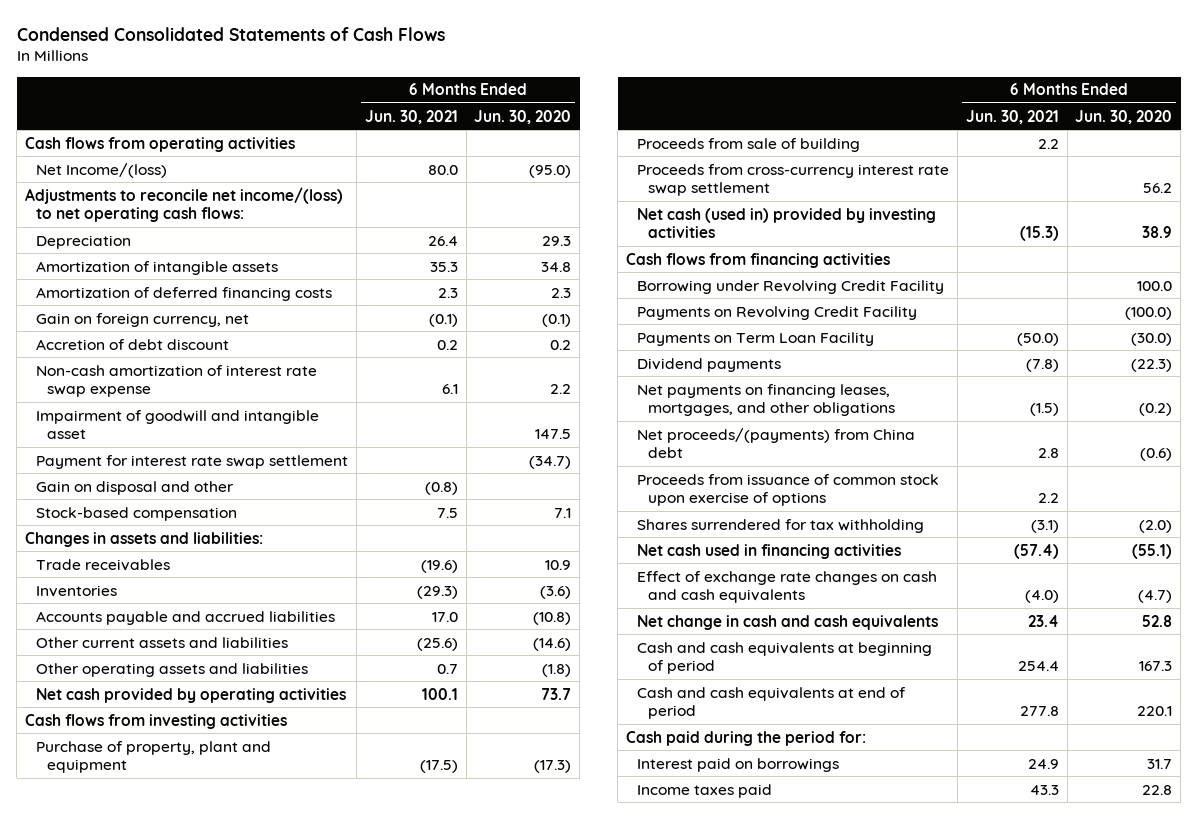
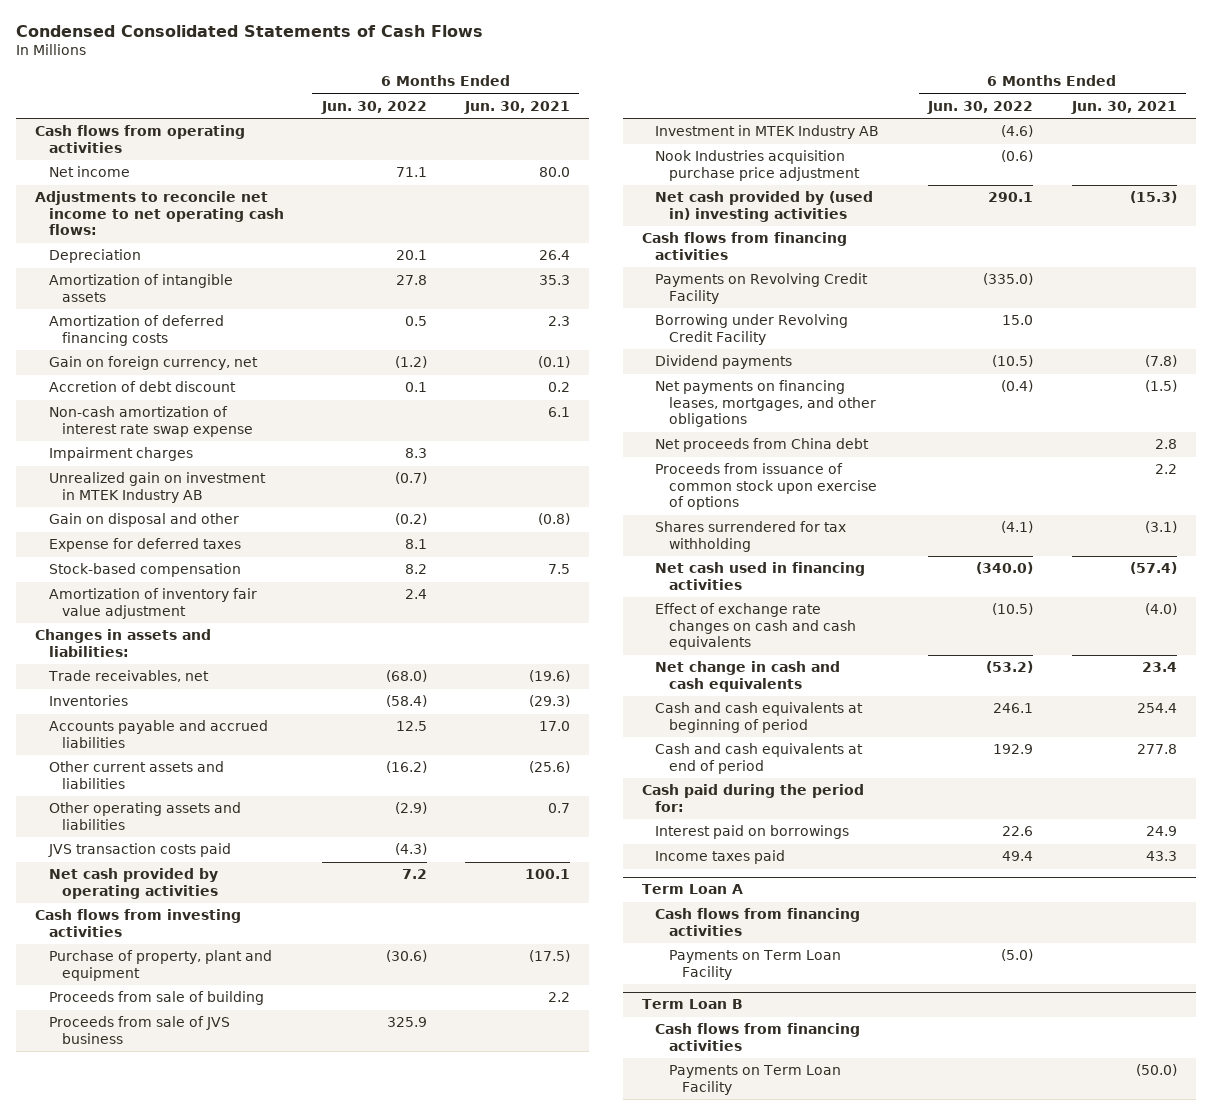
[474,109,572,124] Jun. 30, 2020 -> none
none -> [320,100,427,114] Jun. 30, 2022
[36,162,168,178] Net Income/(loss) -> [48,166,130,178] Net income
[25,186,344,222] Adjustments to reconcile net income/(loss) to net operating cash flows: -> [35,191,284,236] Adjustments to reconcile net income to net operating cash flows:
[36,409,320,439] Impairment of goodwill and intangible asset -> none
[36,454,349,469] Payment for interest rate swap settlement -> none
none -> [48,447,193,462] Impairment charges
none -> [48,472,266,503] Unrealized gain on investment in MTEK Industry AB
none -> [48,538,241,553] Expense for deferred taxes
none -> [48,588,257,619] Amortization of inventory fair value adjustment
[36,558,171,571] Trade receivables -> [47,670,209,683] Trade receivables, net
none -> [47,843,231,858] JVS transaction costs paid
[637,163,950,196] Proceeds from cross-currency interest rate swap settlement -> none
none -> [48,1016,230,1044] Proceeds from sale of JVS business
none -> [655,125,880,140] Investment in MTEK Industry AB
none -> [655,150,860,181] Nook Industries acquisition purchase price adjustment
[637,207,937,238] Net cash (used in) provided by investing activities -> [655,191,874,222] Net cash provided by (used in) investing activities
[637,331,875,346] Payments on Term Loan Facility -> none
[637,279,945,294] Borrowing under Revolving Credit Facility -> [655,314,849,345] Borrowing under Revolving Credit Facility
[637,427,916,458] Net proceeds/(payments) from China debt -> [655,438,870,453] Net proceeds from China debt
none -> [641,884,743,895] Term Loan A
none -> [655,908,861,936] Cash flows from financing activities
none -> [668,950,841,980] Payments on Term Loan Facility
none -> [641,999,743,1010] Term Loan B
none -> [655,1023,861,1051] Cash flows from financing activities
none -> [668,1065,841,1095] Payments on Term Loan Facility

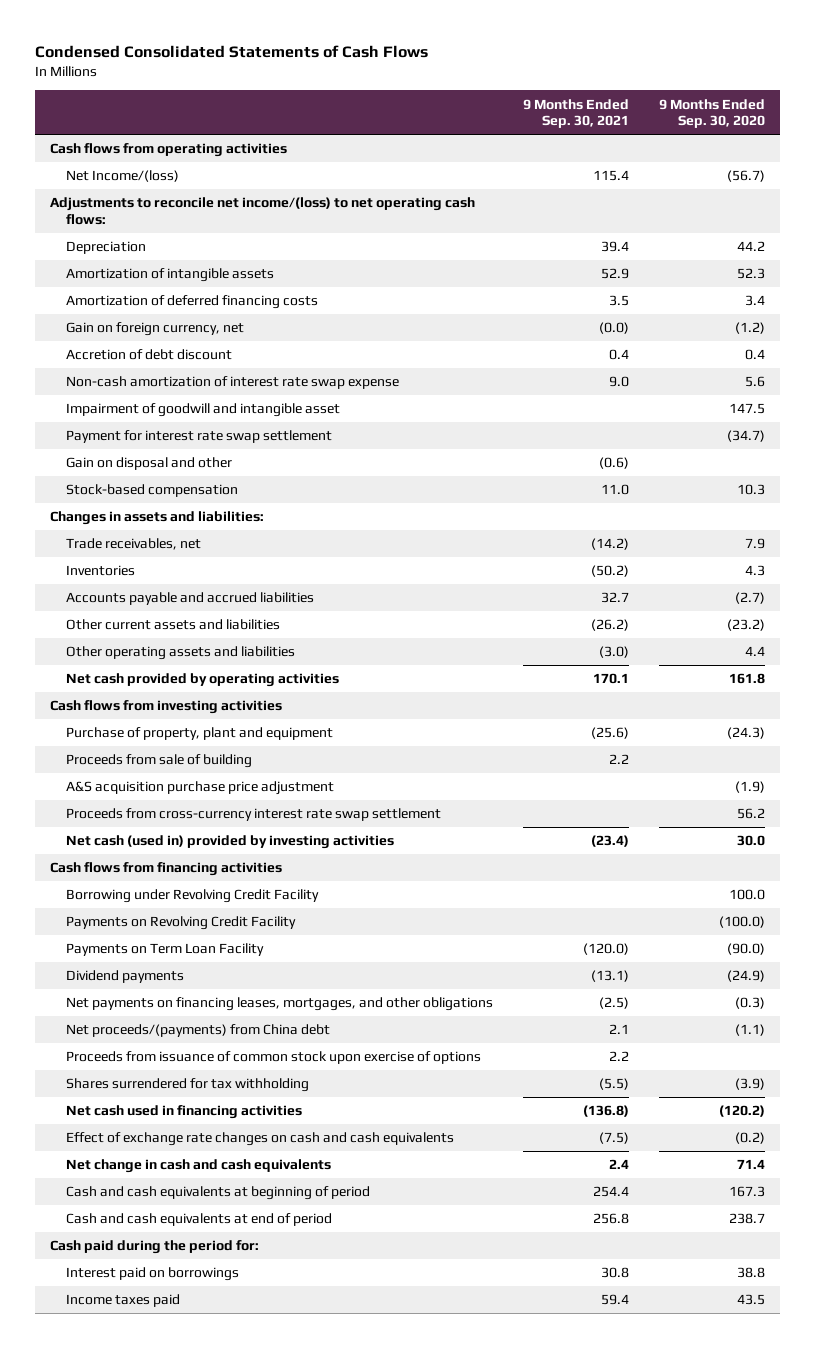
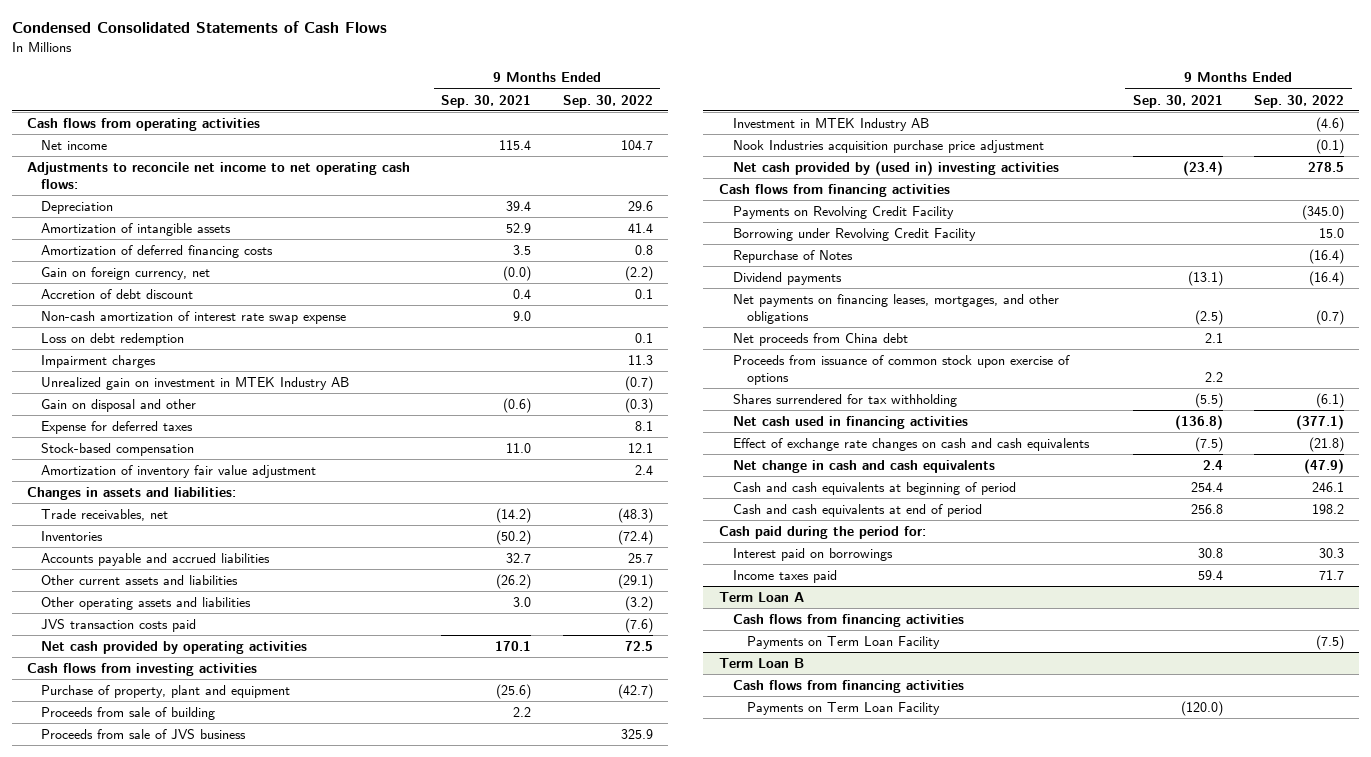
[658,98,765,129] 9 Months Ended Sep. 30, 2020 -> none
none -> [562,94,653,108] Sep. 30, 2022
[66,170,180,183] Net Income/(loss) -> [41,139,108,150] Net income
[50,197,476,226] Adjustments to reconcile net income/(loss) to net operating cash flows: -> [27,161,411,190] Adjustments to reconcile net income to net operating cash flows:
[66,403,341,418] Impairment of goodwill and intangible asset -> none
[66,430,333,444] Payment for interest rate swap settlement -> none
none -> [41,332,185,346] Loss on debt redemption
none -> [41,354,157,368] Impairment charges
none -> [41,376,350,390] Unrealized gain on investment in MTEK Industry AB
none -> [41,420,194,434] Expense for deferred taxes
none -> [41,464,317,478] Amortization of inventory fair value adjustment
[599,646,630,659] (3.0) -> [513,596,532,607] 3.0
none -> [41,618,197,632] JVS transaction costs paid
[66,808,442,822] Proceeds from cross-currency interest rate swap settlement -> none
none -> [41,728,247,739] Proceeds from sale of JVS business
none -> [732,117,929,131] Investment in MTEK Industry AB
[66,781,335,796] A&S acquisition purchase price adjustment -> [732,139,1044,153] Nook Industries acquisition purchase price adjustment
[66,835,395,850] Net cash (used in) provided by investing activities -> [732,160,1059,176] Net cash provided by (used in) investing activities
[66,943,265,957] Payments on Term Loan Facility -> none
[66,889,320,904] Borrowing under Revolving Credit Facility -> [732,227,976,241] Borrowing under Revolving Credit Facility
none -> [732,249,853,263] Repurchase of Notes
[66,1024,331,1038] Net proceeds/(payments) from China debt -> [732,332,908,346] Net proceeds from China debt
none -> [718,591,804,602] Term Loan A
none -> [732,613,964,627] Cash flows from financing activities
none -> [746,635,940,649] Payments on Term Loan Facility
none -> [718,657,804,668] Term Loan B
none -> [732,679,964,693] Cash flows from financing activities
none -> [746,701,940,715] Payments on Term Loan Facility

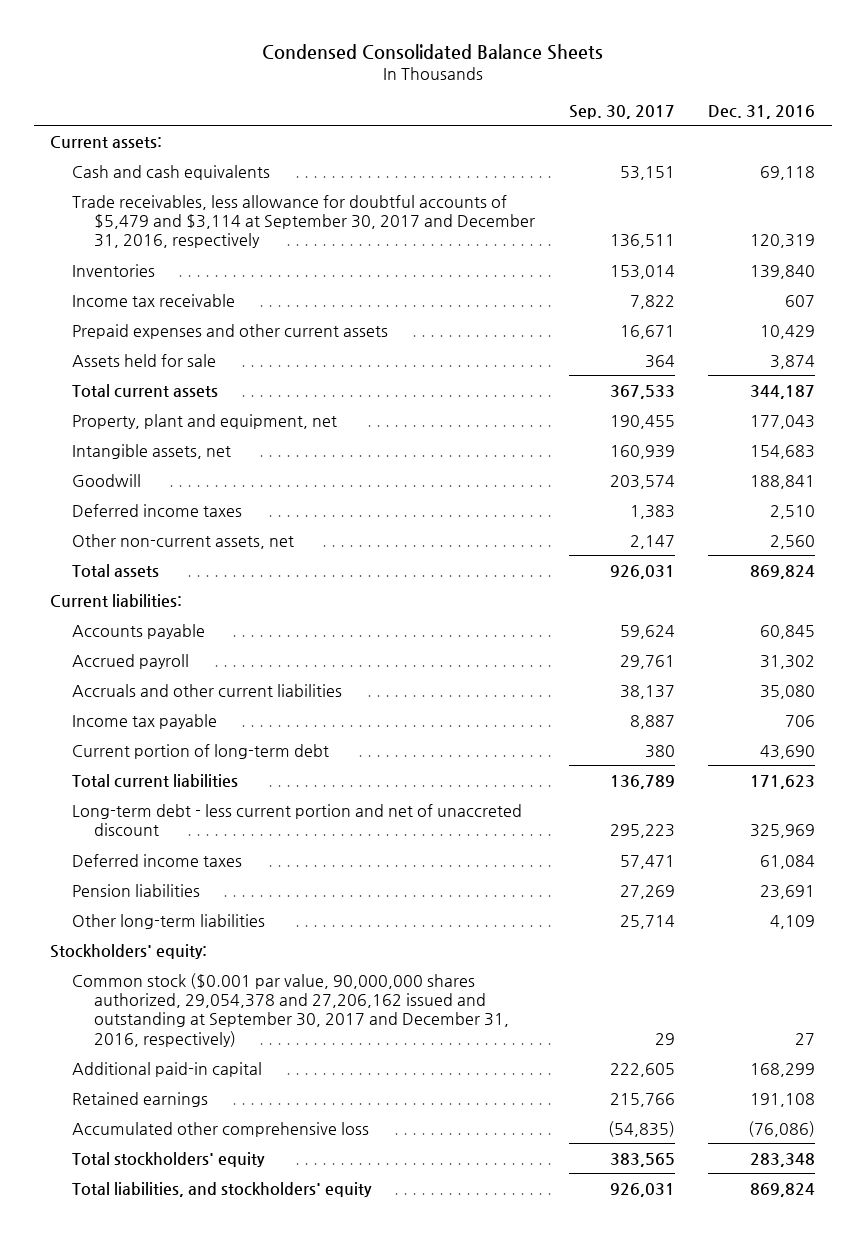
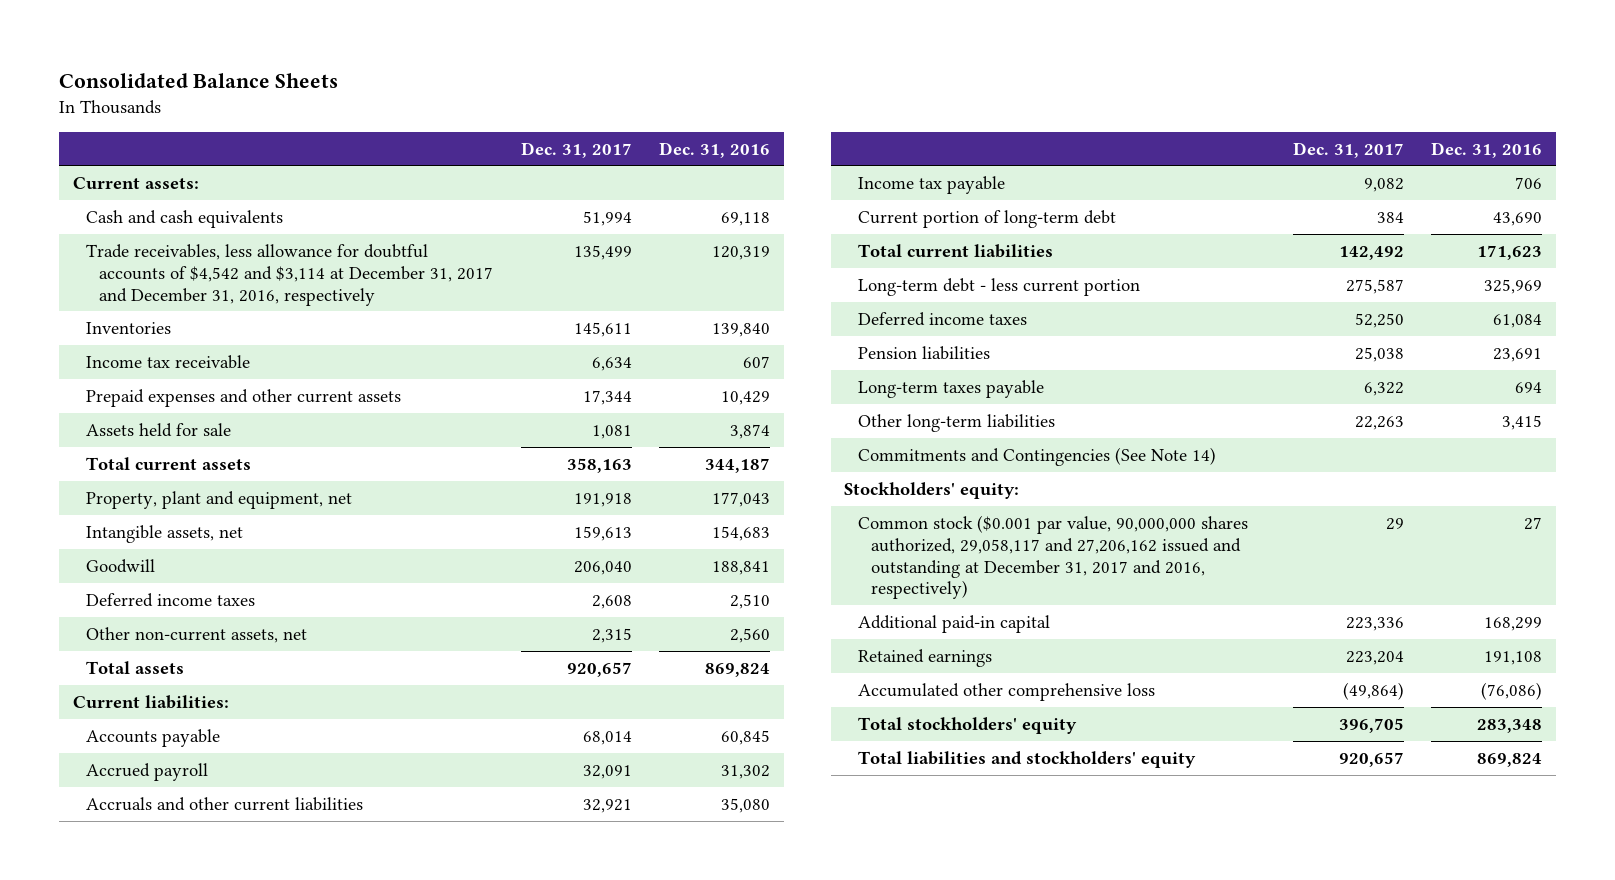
[261,44,603,61] Condensed Consolidated Balance Sheets -> [58,72,338,88] Consolidated Balance Sheets
[568,104,675,119] Sep. 30, 2017 -> none
none -> [520,141,632,158] Dec. 31, 2017
[72,194,536,249] Trade receivables, less allowance for doubtful accounts of $5,479 and $3,114 at September 30, 2017 and December 31, 2016, respectively -> [85,243,494,306] Trade receivables, less allowance for doubtful accounts of $4,542 and $3,114 at December 31, 2017 and December 31, 2016, respectively
[72,803,523,836] Long-term debt - less current portion and net of unaccreted discount -> [857,277,1140,296] Long-term debt - less current portion
none -> [857,379,1044,398] Long-term taxes payable
[770,914,816,929] 4,109 -> [1502,414,1543,430] 3,415
none -> [857,446,1216,466] Commitments and Contingencies (See Note 14)
[72,972,510,1047] Common stock ($0.001 par value, 90,000,000 shares authorized, 29,054,378 and 27,206,162 issued and outstanding at September 30, 2017 and December 31, 2016, respectively) -> [857,514,1248,600] Common stock ($0.001 par value, 90,000,000 shares authorized, 29,058,117 and 27,206,162 issued and outstanding at December 31, 2017 and 2016, respectively)
[72,1181,373,1197] Total liabilities, and stockholders' equity -> [857,750,1196,768] Total liabilities and stockholders' equity

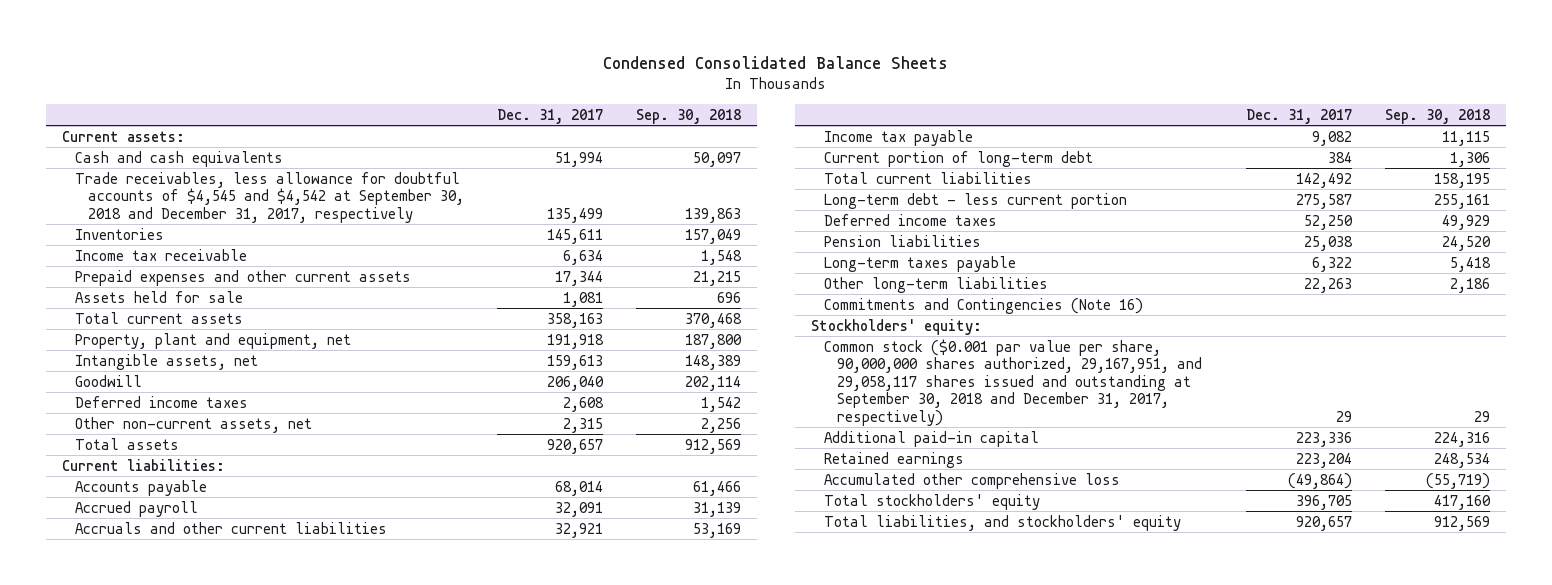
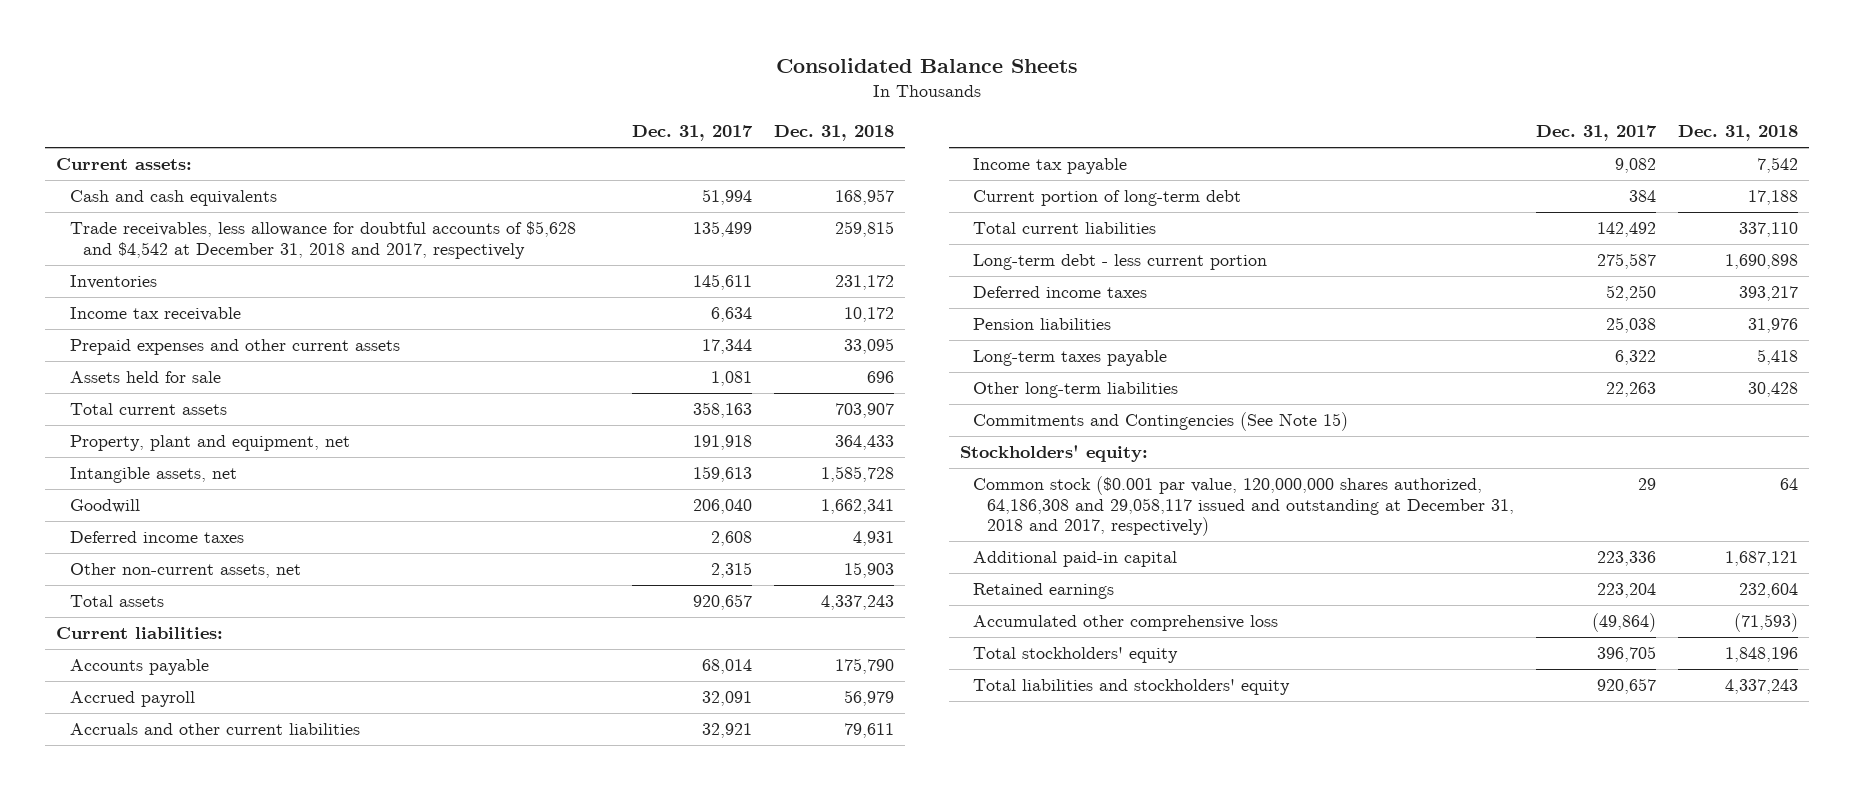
[602,55,948,69] Condensed Consolidated Balance Sheets -> [775,58,1078,74] Consolidated Balance Sheets
[635,108,741,124] Sep. 30, 2018 -> none
none -> [773,125,894,142] Dec. 31, 2018
[75,171,465,223] Trade receivables, less allowance for doubtful accounts of $4,545 and $4,542 at September 30, 2018 and December 31, 2017, respectively -> [69,221,576,259] Trade receivables, less allowance for doubtful accounts of $5,628 and $4,542 at December 31, 2018 and 2017, respectively
[823,297,1143,314] Commitments and Contingencies (Note 16) -> [973,412,1349,432] Commitments and Contingencies (See Note 15)
[823,338,1202,426] Common stock ($0.001 par value per share, 90,000,000 shares authorized, 29,167,951, and 29,058,117 shares issued and outstanding at September 30, 2018 and December 31, 2017, respectively) -> [973,476,1514,537] Common stock ($0.001 par value, 120,000,000 shares authorized, 64,186,308 and 29,058,117 issued and outstanding at December 31, 2018 and 2017, respectively)
[823,514,1181,531] Total liabilities, and stockholders' equity -> [973,679,1291,696] Total liabilities and stockholders' equity

